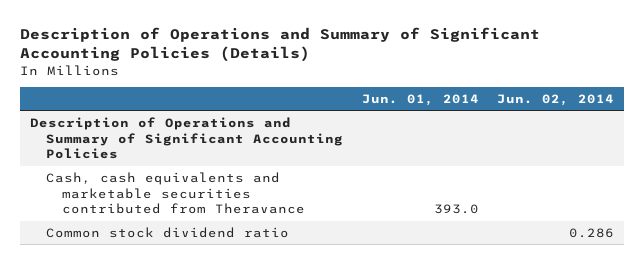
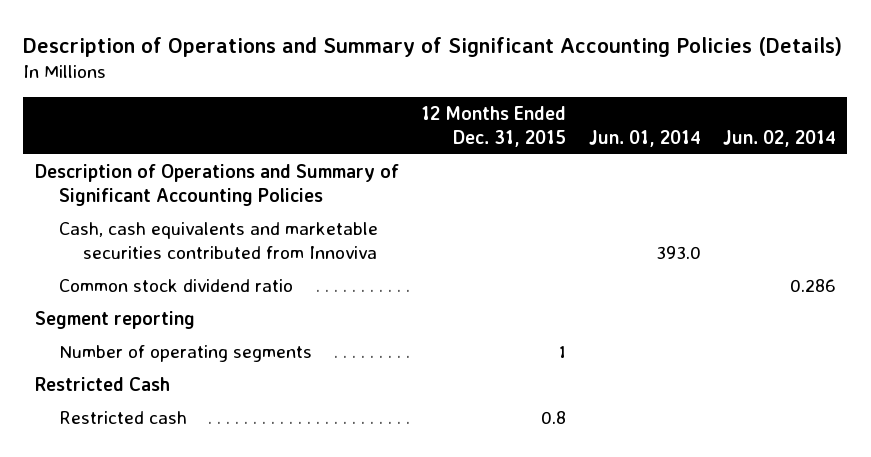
none -> [421,105,567,147] 12 Months Ended Dec. 31, 2015
[45,171,305,215] Cash, cash equivalents and marketable securities contributed from Theravance -> [59,221,379,259] Cash, cash equivalents and marketable securities contributed from Innoviva
none -> [34,310,195,329] Segment reporting
none -> [59,344,313,362] Number of operating segments
none -> [34,376,170,391] Restricted Cash
none -> [59,410,188,424] Restricted cash

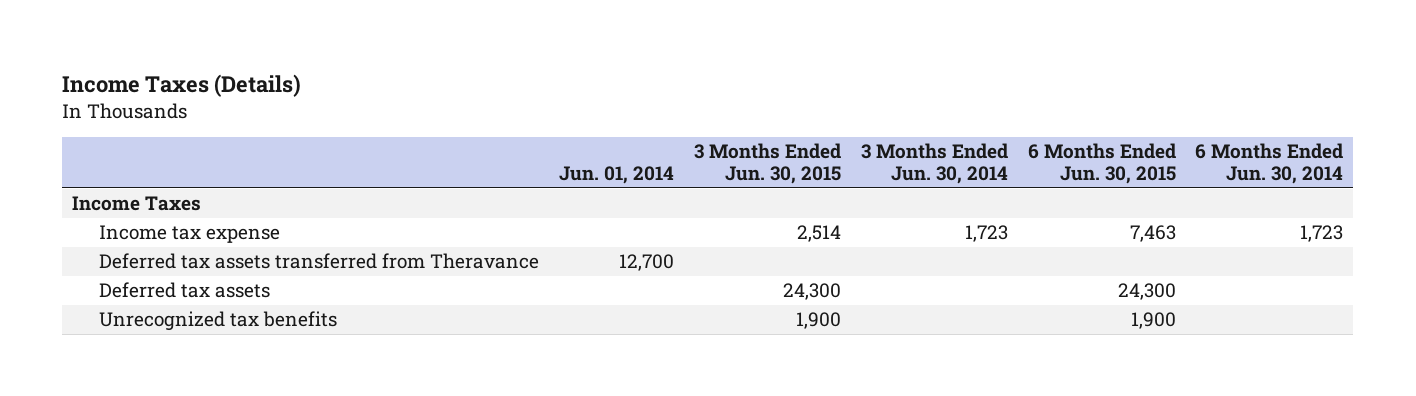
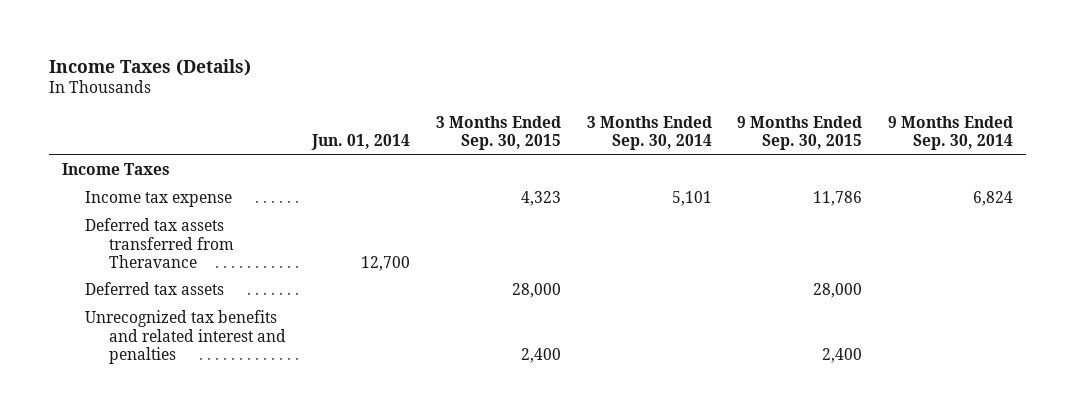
[693,143,841,185] 3 Months Ended Jun. 30, 2015 -> none
[860,143,1008,185] 3 Months Ended Jun. 30, 2014 -> none
[1027,143,1176,185] 6 Months Ended Jun. 30, 2015 -> none
[1195,143,1344,185] 6 Months Ended Jun. 30, 2014 -> none
none -> [435,116,561,151] 3 Months Ended Sep. 30, 2015
none -> [586,116,712,151] 3 Months Ended Sep. 30, 2014
none -> [737,116,863,151] 9 Months Ended Sep. 30, 2015
none -> [888,116,1014,151] 9 Months Ended Sep. 30, 2014
[98,311,337,332] Unrecognized tax benefits -> [85,310,286,364] Unrecognized tax benefits and related interest and penalties

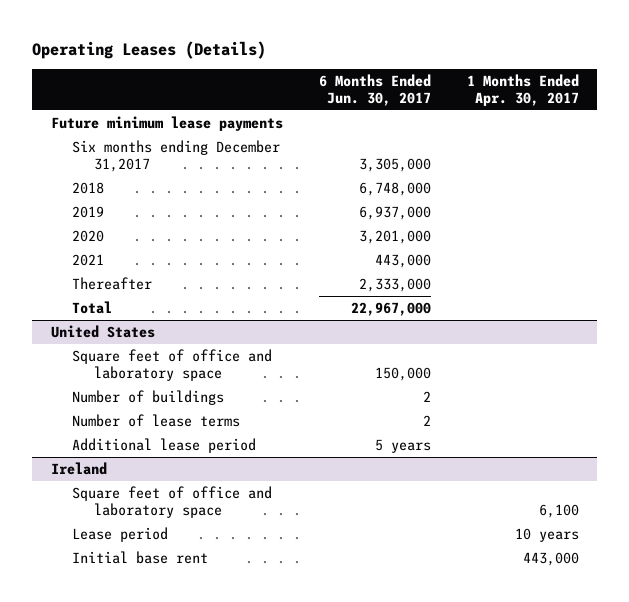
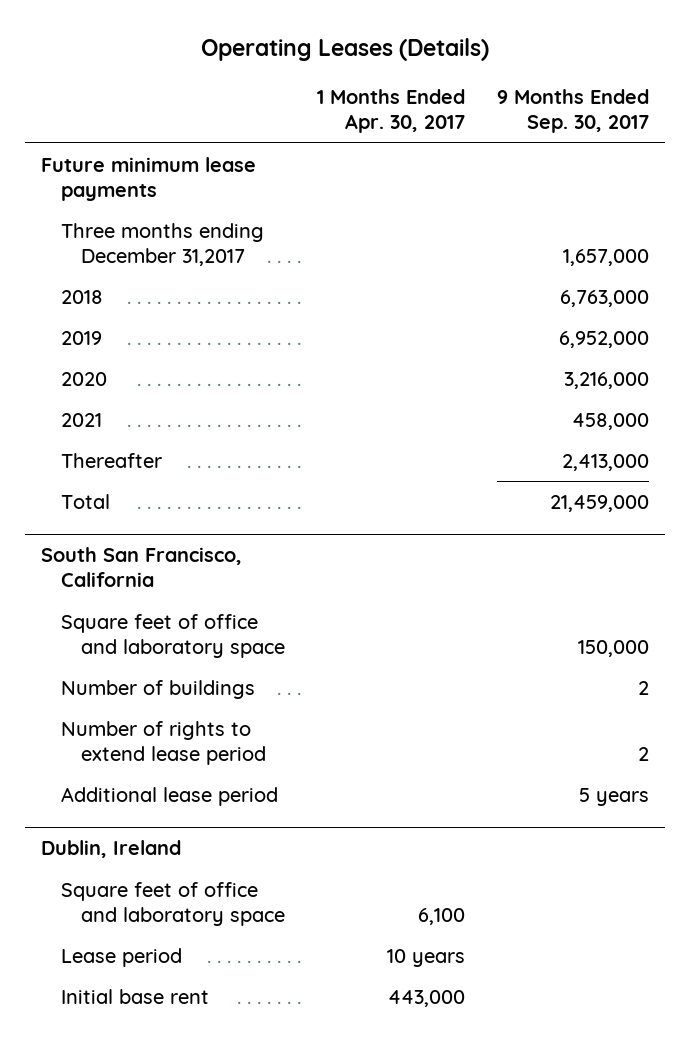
[318,73,431,107] 6 Months Ended Jun. 30, 2017 -> none
none -> [496,89,649,134] 9 Months Ended Sep. 30, 2017
[72,139,281,173] Six months ending December 31,2017 -> [60,222,264,266] Three months ending December 31,2017
[50,324,155,338] United States -> [40,547,242,588] South San Francisco, California
[72,413,241,427] Number of lease terms -> [60,720,266,765] Number of rights to extend lease period
[50,461,107,475] Ireland -> [40,840,181,859] Dublin, Ireland

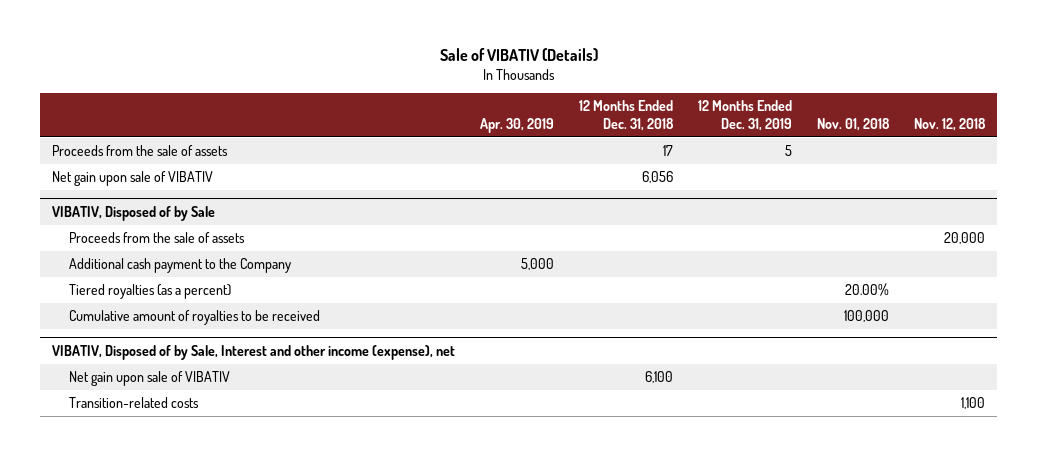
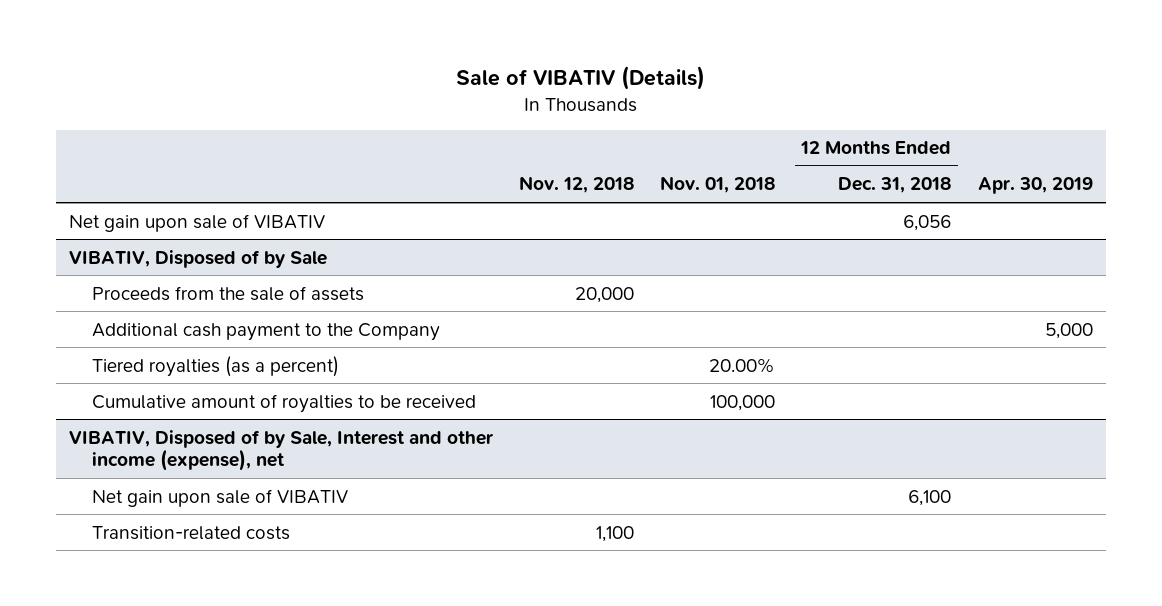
[698,100,793,131] 12 Months Ended Dec. 31, 2019 -> none
[52,144,229,156] Proceeds from the sale of assets -> none

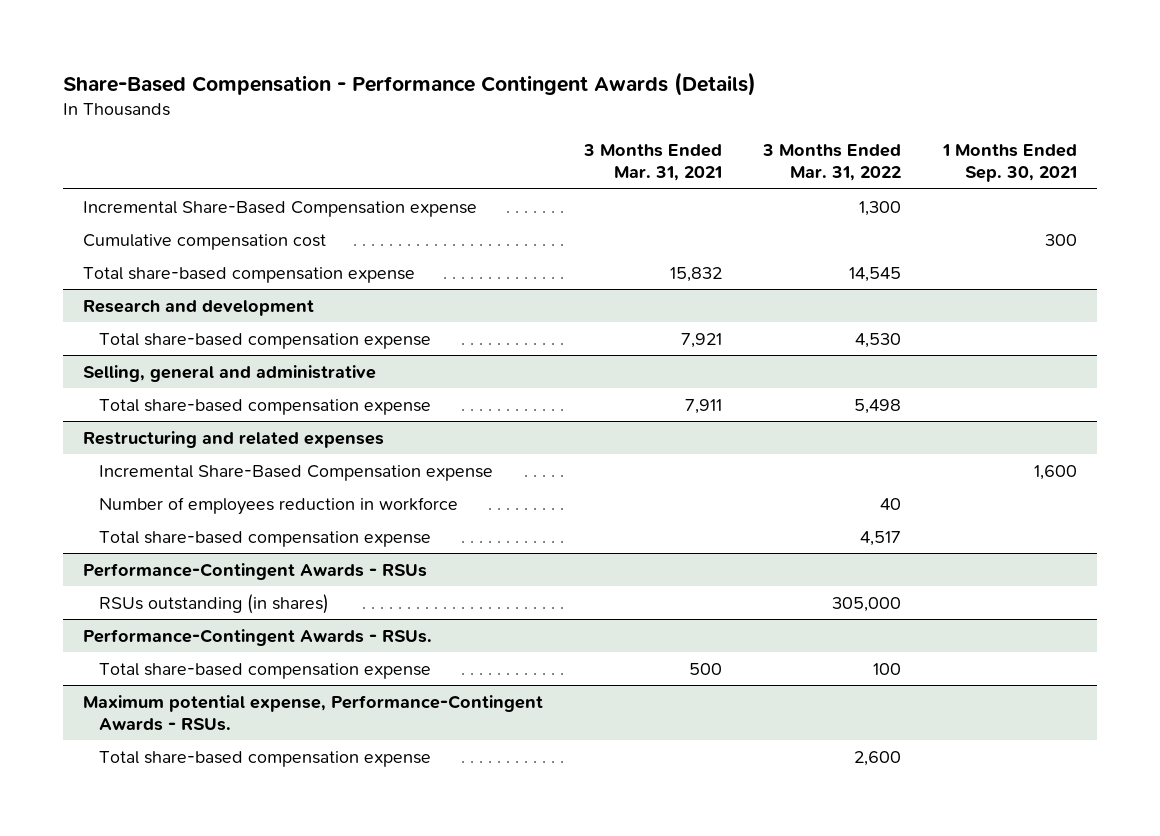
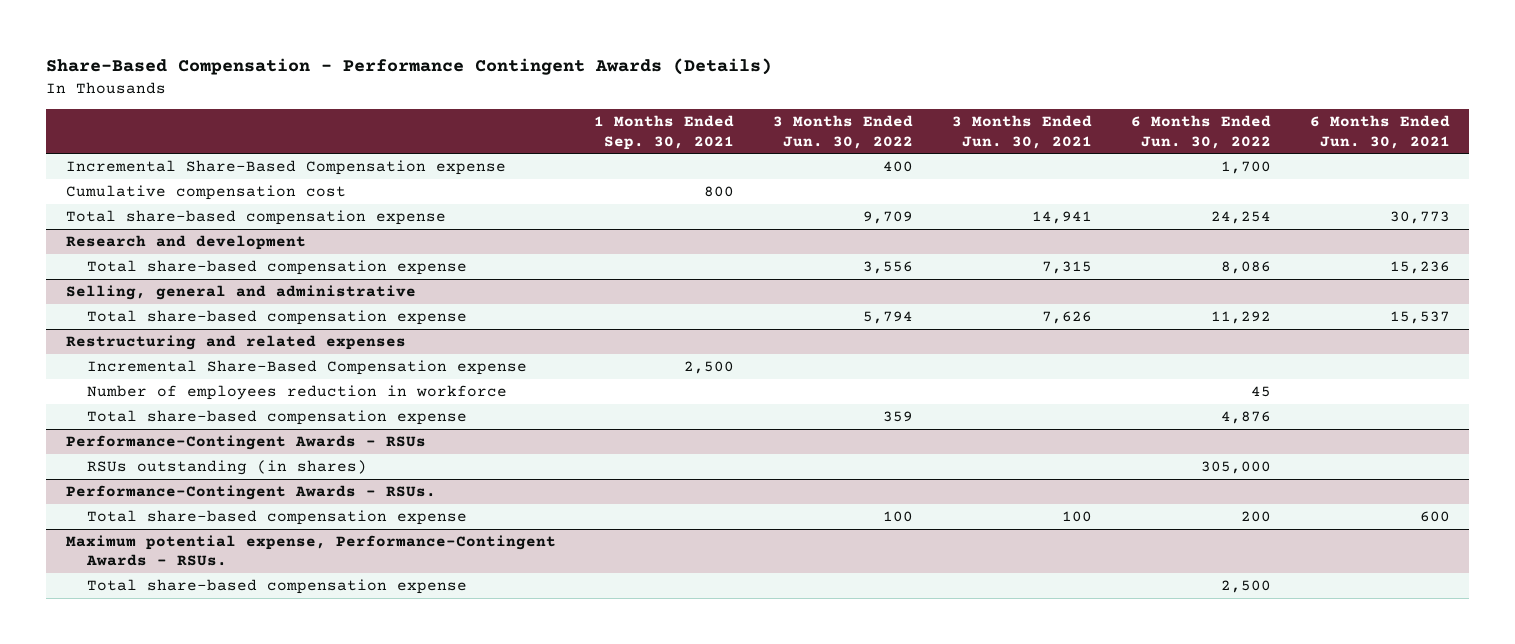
[583,144,723,182] 3 Months Ended Mar. 31, 2021 -> none
[762,144,902,182] 3 Months Ended Mar. 31, 2022 -> none
none -> [773,115,914,149] 3 Months Ended Jun. 30, 2022
none -> [951,115,1092,149] 3 Months Ended Jun. 30, 2021
none -> [1130,115,1271,149] 6 Months Ended Jun. 30, 2022
none -> [1309,115,1450,149] 6 Months Ended Jun. 30, 2021
[1044,233,1077,246] 300 -> [704,186,735,198] 800
[1033,464,1077,480] 1,600 -> [684,361,735,375] 2,500

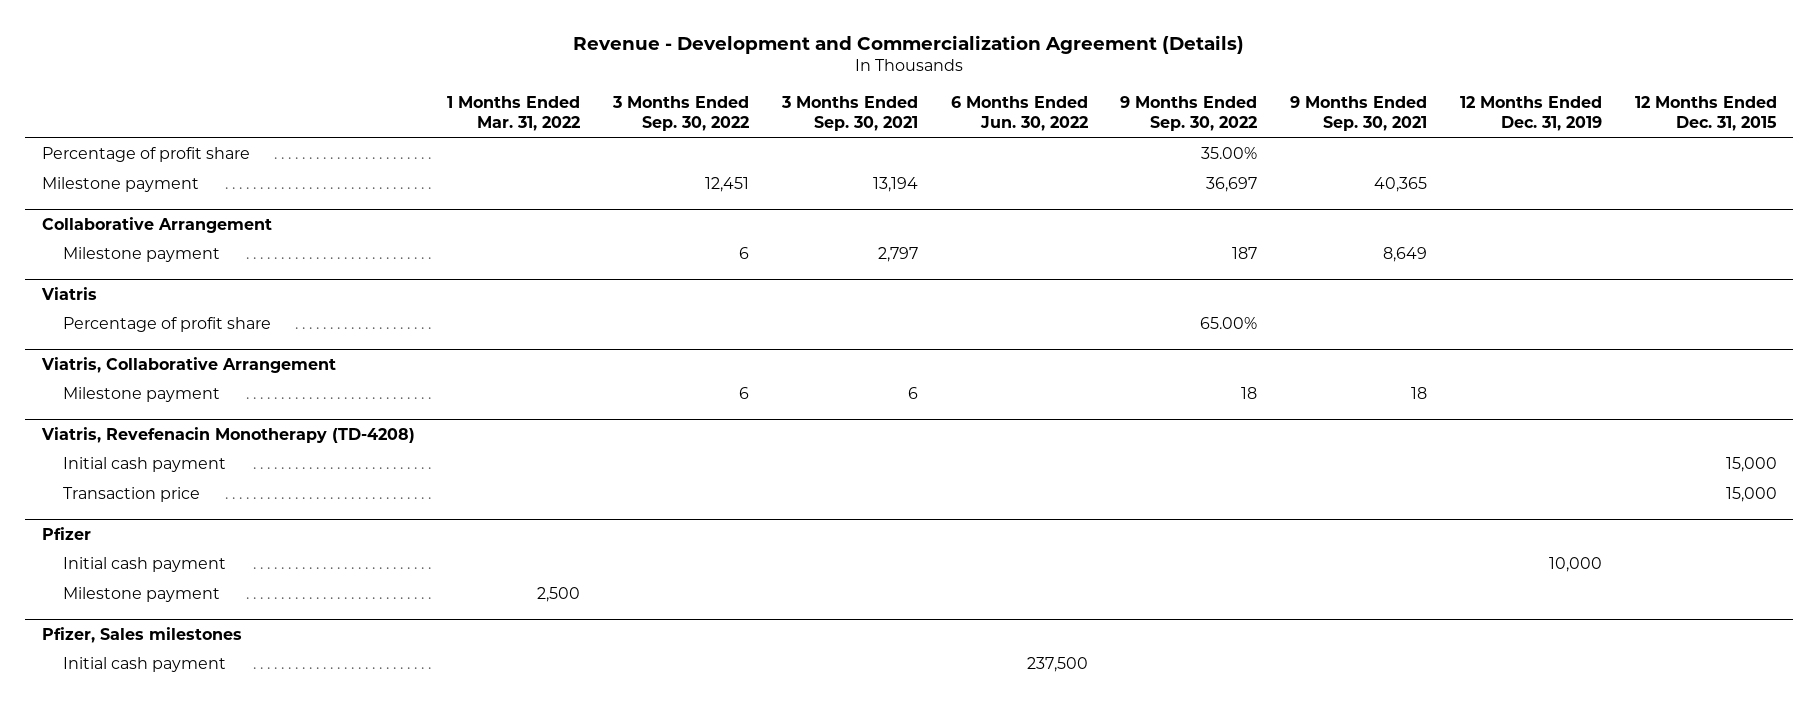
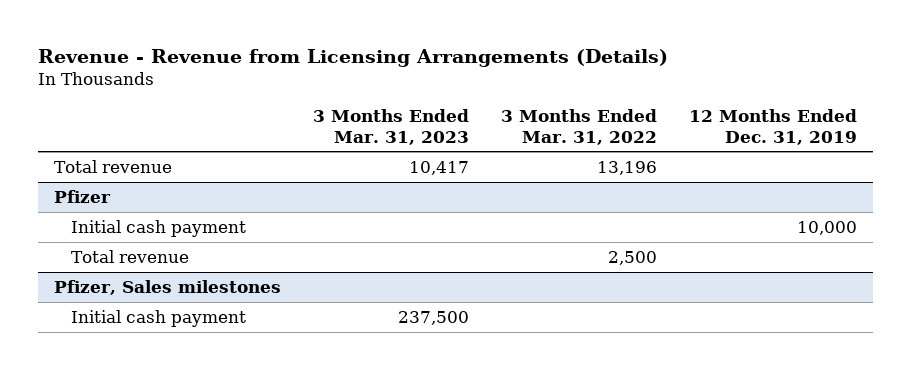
[573,34,1245,54] Revenue - Development and Commercialization Agreement (Details) -> [37,49,668,68] Revenue - Revenue from Licensing Arrangements (Details)
[447,95,581,132] 1 Months Ended Mar. 31, 2022 -> none
[612,95,750,132] 3 Months Ended Sep. 30, 2022 -> none
[780,95,918,132] 3 Months Ended Sep. 30, 2021 -> none
[950,95,1088,132] 6 Months Ended Jun. 30, 2022 -> none
[1120,95,1258,132] 9 Months Ended Sep. 30, 2022 -> none
[1290,95,1428,132] 9 Months Ended Sep. 30, 2021 -> none
[1634,95,1777,132] 12 Months Ended Dec. 31, 2015 -> none
none -> [312,109,469,145] 3 Months Ended Mar. 31, 2023
none -> [501,109,658,145] 3 Months Ended Mar. 31, 2022
[41,147,250,163] Percentage of profit share -> none
[41,216,272,233] Collaborative Arrangement -> none
[62,247,220,263] Milestone payment -> none
[40,286,97,300] Viatris -> none
[62,317,271,333] Percentage of profit share -> none
[40,356,336,373] Viatris, Collaborative Arrangement -> none
[62,387,220,403] Milestone payment -> none
[40,426,415,443] Viatris, Revefenacin Monotherapy (TD-4208) -> none
[62,457,226,473] Initial cash payment -> none
[62,487,200,503] Transaction price -> none
[41,177,199,193] Milestone payment -> [53,159,172,173] Total revenue
[62,587,220,603] Milestone payment -> [71,249,190,263] Total revenue

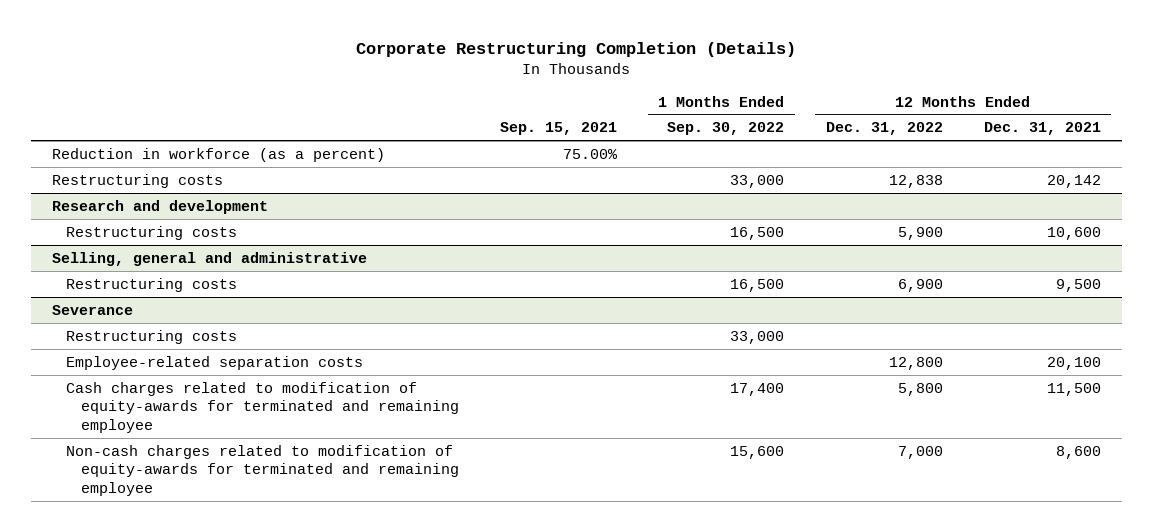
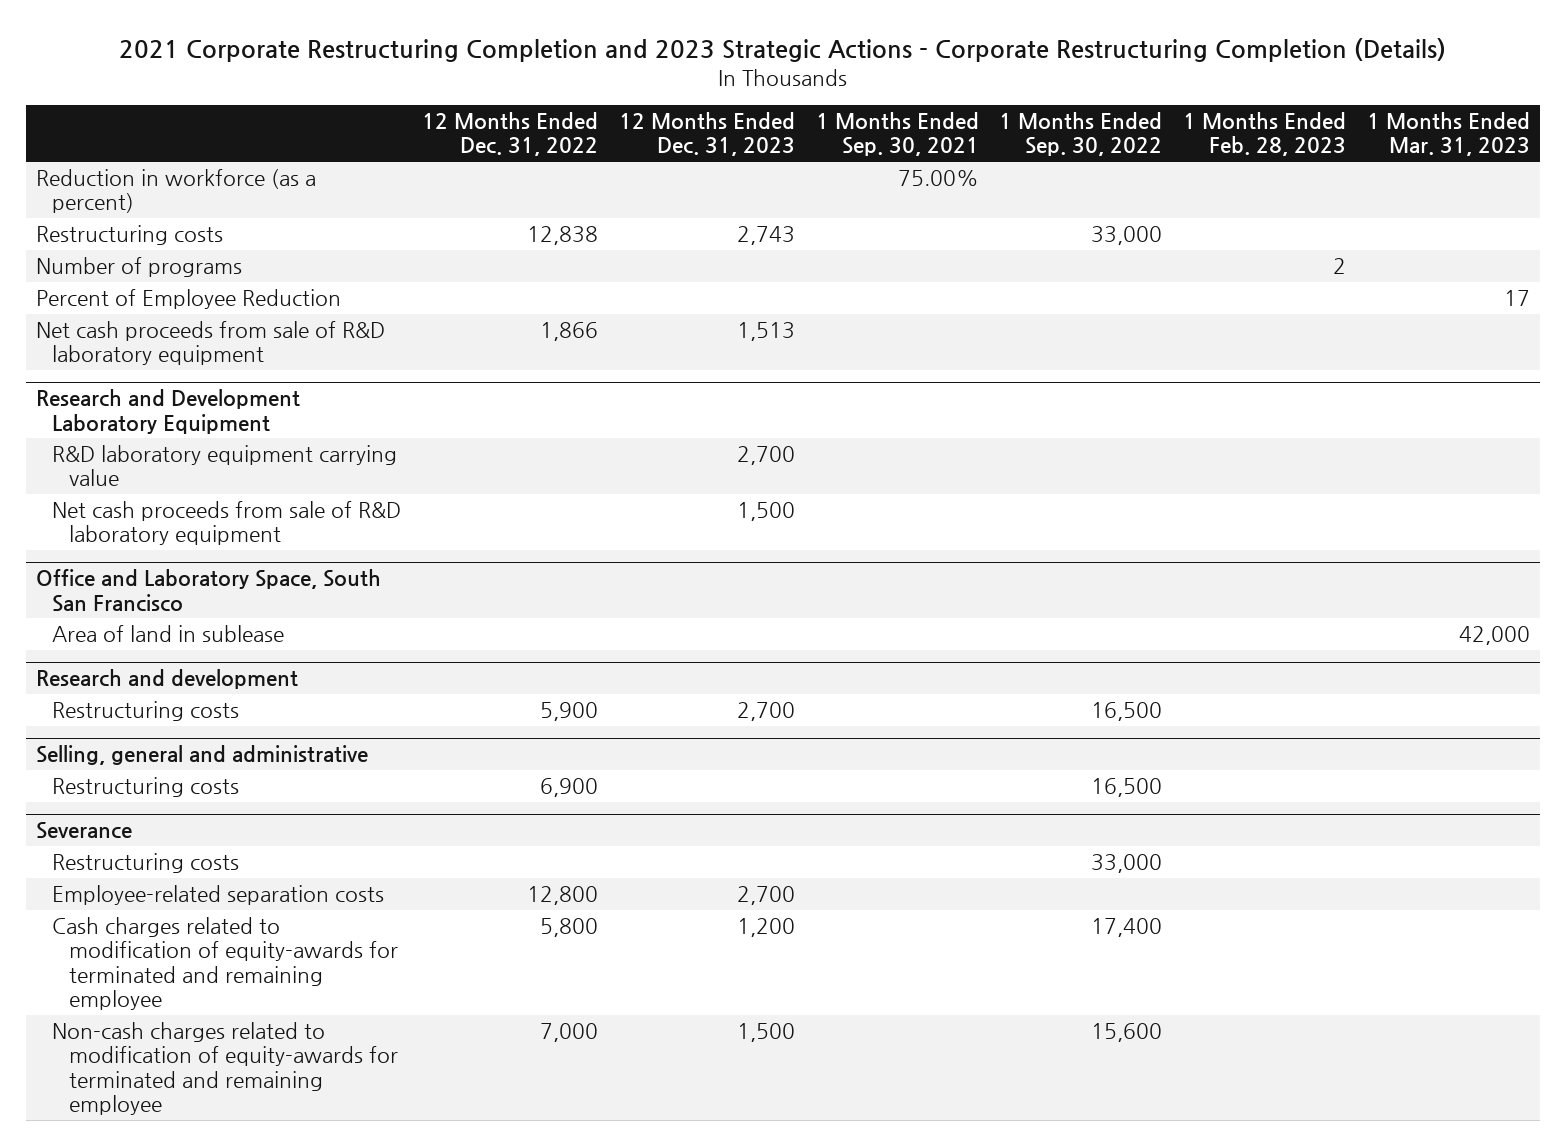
[356,42,797,58] Corporate Restructuring Completion (Details) -> [119,38,1447,63] 2021 Corporate Restructuring Completion and 2023 Strategic Actions - Corporate Restructuring Completion (Details)
[499,122,617,136] Sep. 15, 2021 -> none
[983,122,1101,136] Dec. 31, 2021 -> none
none -> [618,112,795,157] 12 Months Ended Dec. 31, 2023
none -> [815,112,979,157] 1 Months Ended Sep. 30, 2021
none -> [1183,112,1347,157] 1 Months Ended Feb. 28, 2023
none -> [1367,112,1531,157] 1 Months Ended Mar. 31, 2023
none -> [35,257,242,278] Number of programs
none -> [35,289,341,310] Percent of Employee Reduction
none -> [35,321,385,366] Net cash proceeds from sale of R&D laboratory equipment
none -> [35,389,300,434] Research and Development Laboratory Equipment
none -> [52,445,398,487] R&D laboratory equipment carrying value
none -> [52,501,402,546] Net cash proceeds from sale of R&D laboratory equipment
none -> [35,569,381,612] Office and Laboratory Space, South San Francisco
none -> [52,625,285,643] Area of land in sublease

